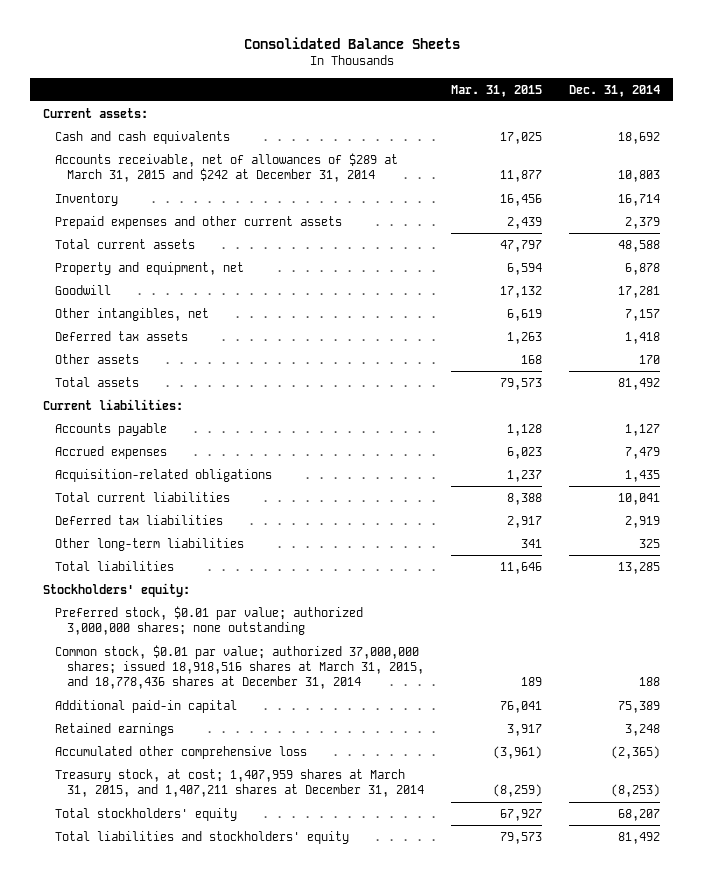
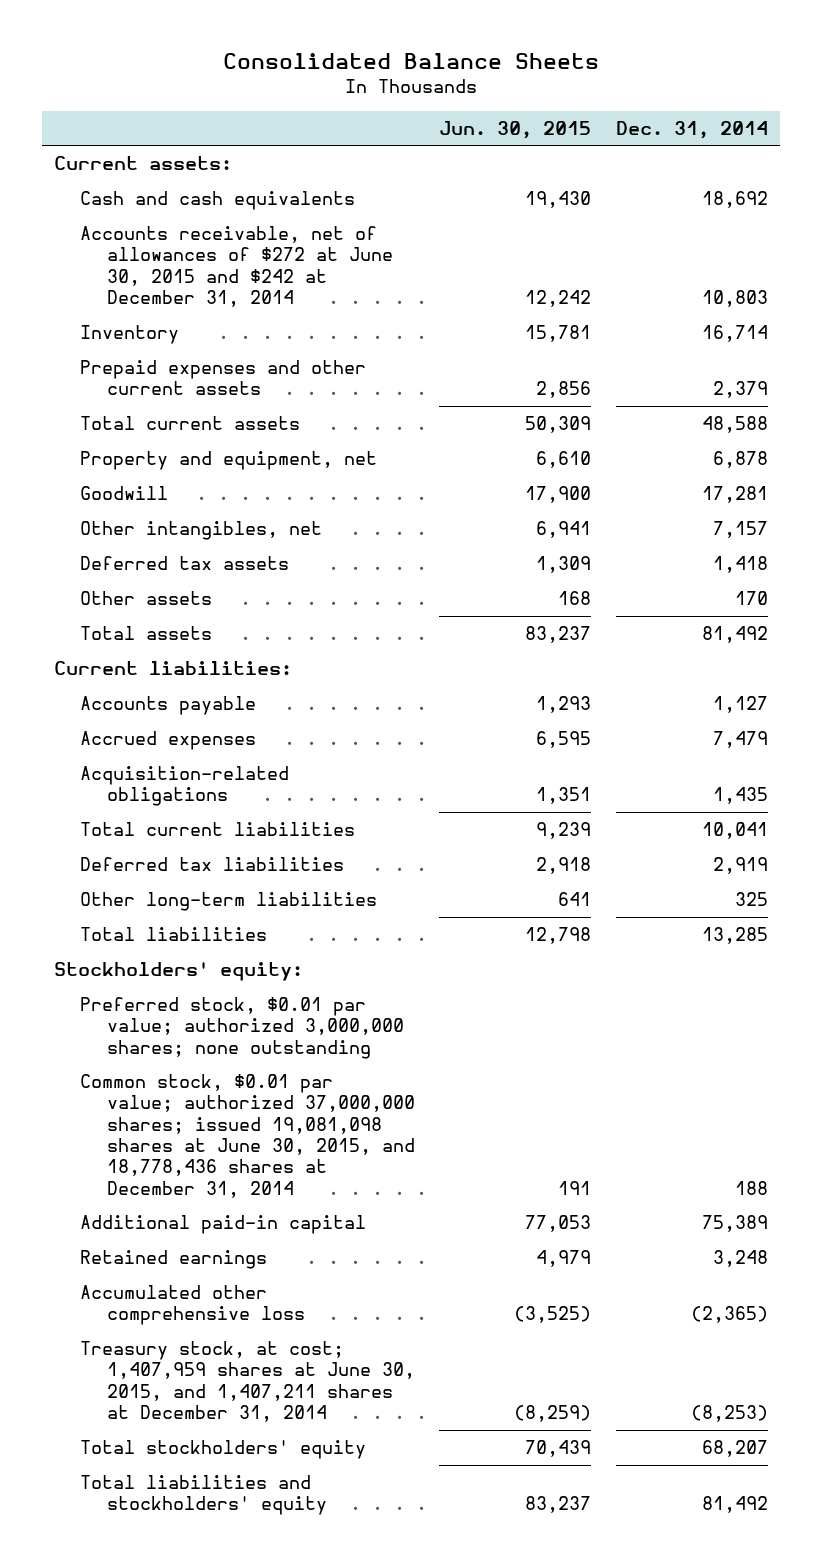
[450,84,542,97] Mar. 31, 2015 -> none
none -> [439,120,592,139] Jun. 30, 2015
[55,152,399,183] Accounts receivable, net of allowances of $289 at March 31, 2015 and $242 at December 31, 2014 -> [80,226,393,308] Accounts receivable, net of allowances of $272 at June 30, 2015 and $242 at December 31, 2014
[55,644,424,690] Common stock, $0.01 par value; authorized 37,000,000 shares; issued 18,918,516 shares at March 31, 2015, and 18,778,436 shares at December 31, 2014 -> [80,1074,415,1198] Common stock, $0.01 par value; authorized 37,000,000 shares; issued 19,081,098 shares at June 30, 2015, and 18,778,436 shares at December 31, 2014
[55,768,424,798] Treasury stock, at cost; 1,407,959 shares at March 31, 2015, and 1,407,211 shares at December 31, 2014 -> [80,1341,415,1423] Treasury stock, at cost; 1,407,959 shares at June 30, 2015, and 1,407,211 shares at December 31, 2014

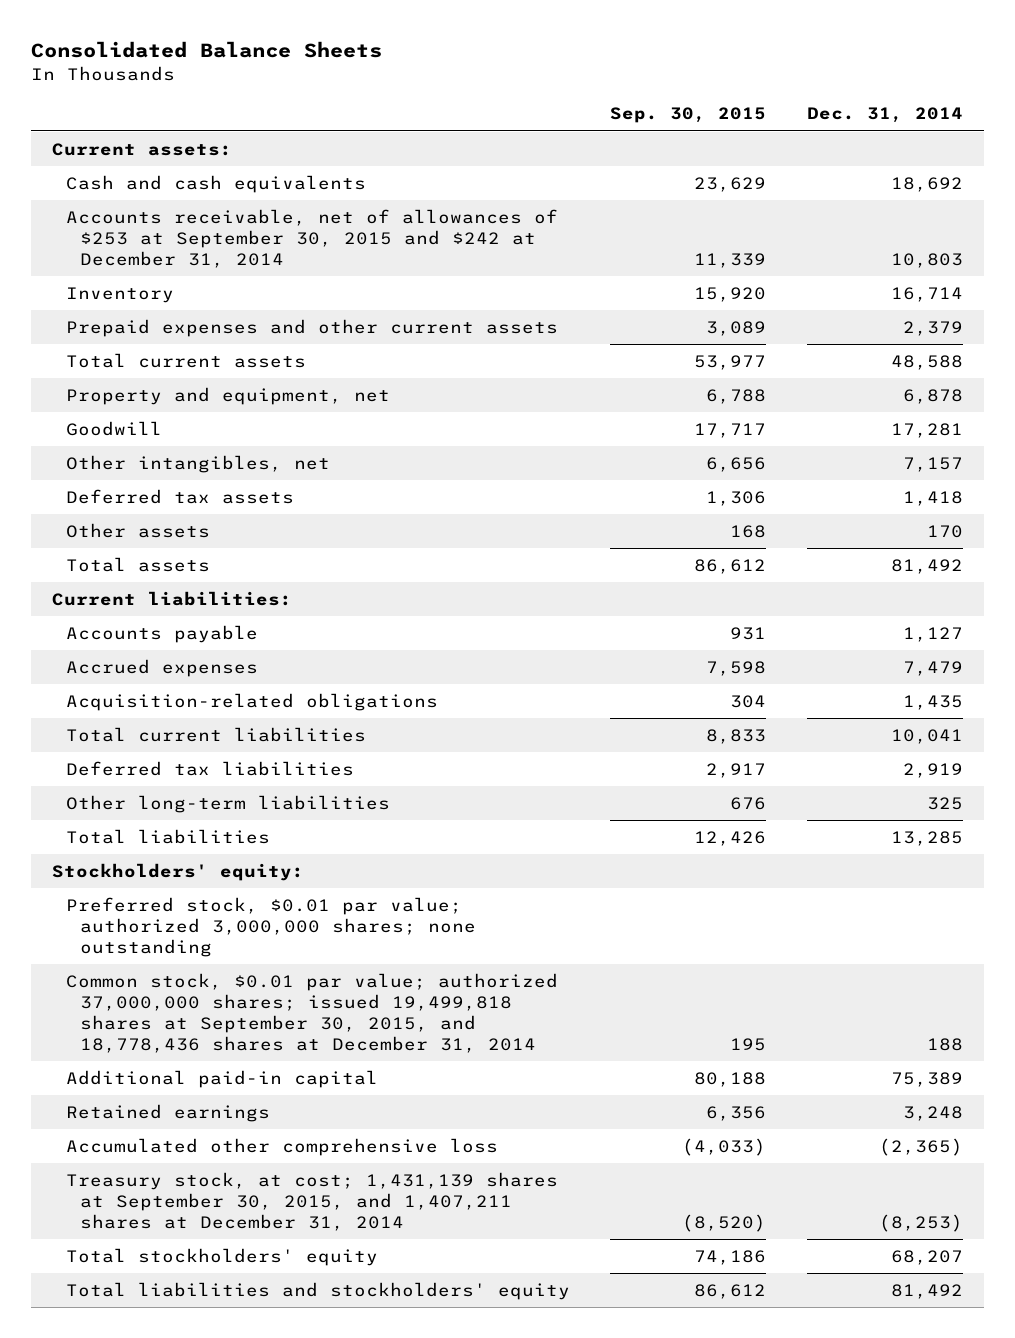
[439,120,592,139] Jun. 30, 2015 -> none
none -> [610,107,767,124] Sep. 30, 2015
[80,226,393,308] Accounts receivable, net of allowances of $272 at June 30, 2015 and $242 at December 31, 2014 -> [65,208,558,268] Accounts receivable, net of allowances of $253 at September 30, 2015 and $242 at December 31, 2014
[80,1074,415,1198] Common stock, $0.01 par value; authorized 37,000,000 shares; issued 19,081,098 shares at June 30, 2015, and 18,778,436 shares at December 31, 2014 -> [65,972,558,1053] Common stock, $0.01 par value; authorized 37,000,000 shares; issued 19,499,818 shares at September 30, 2015, and 18,778,436 shares at December 31, 2014
[80,1341,415,1423] Treasury stock, at cost; 1,407,959 shares at June 30, 2015, and 1,407,211 shares at December 31, 2014 -> [65,1171,558,1231] Treasury stock, at cost; 1,431,139 shares at September 30, 2015, and 1,407,211 shares at December 31, 2014

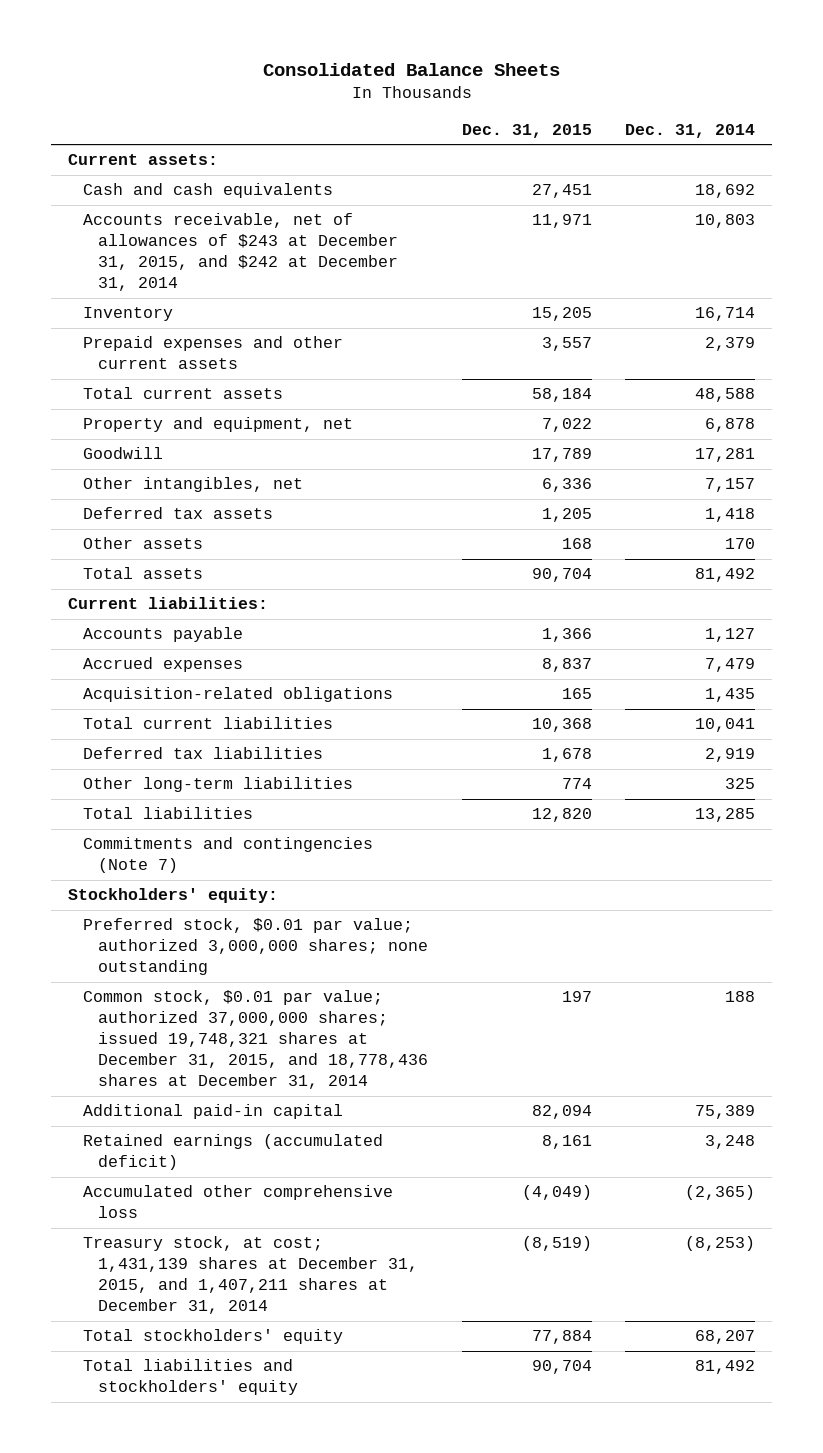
[610,107,767,124] Sep. 30, 2015 -> none
none -> [461,123,592,138] Dec. 31, 2015
[65,208,558,268] Accounts receivable, net of allowances of $253 at September 30, 2015 and $242 at December 31, 2014 -> [82,213,398,292] Accounts receivable, net of allowances of $243 at December 31, 2015, and $242 at December 31, 2014
none -> [82,837,373,874] Commitments and contingencies (Note 7)
[65,972,558,1053] Common stock, $0.01 par value; authorized 37,000,000 shares; issued 19,499,818 shares at September 30, 2015, and 18,778,436 shares at December 31, 2014 -> [82,990,428,1090] Common stock, $0.01 par value; authorized 37,000,000 shares; issued 19,748,321 shares at December 31, 2015, and 18,778,436 shares at December 31, 2014
[65,1103,270,1122] Retained earnings -> [82,1134,383,1171] Retained earnings (accumulated deficit)
[65,1171,558,1231] Treasury stock, at cost; 1,431,139 shares at September 30, 2015, and 1,407,211 shares at December 31, 2014 -> [82,1236,418,1315] Treasury stock, at cost; 1,431,139 shares at December 31, 2015, and 1,407,211 shares at December 31, 2014

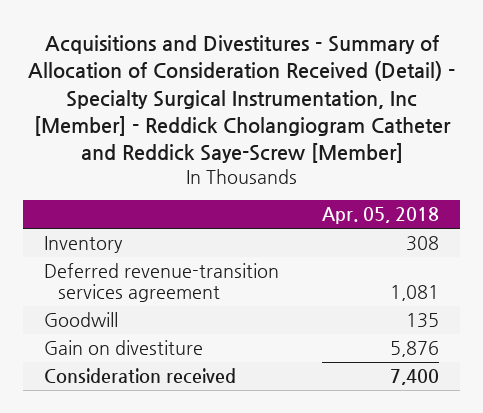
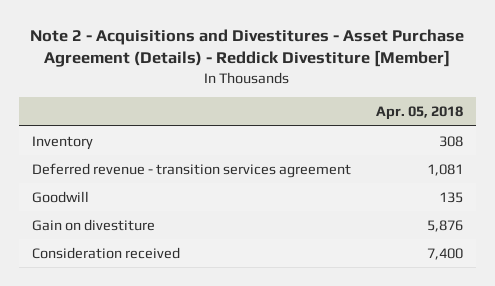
[27,35,455,164] Acquisitions and Divestitures - Summary of Allocation of Consideration Received (Detail) - Specialty Surgical Instrumentation, Inc [Member] - Reddick Cholangiogram Catheter and Reddick Saye-Screw [Member] -> [30,29,465,68] Note 2 - Acquisitions and Divestitures - Asset Purchase Agreement (Details) - Reddick Divestiture [Member]
[44,263,280,302] Deferred revenue-transition services agreement -> [31,162,351,178] Deferred revenue - transition services agreement

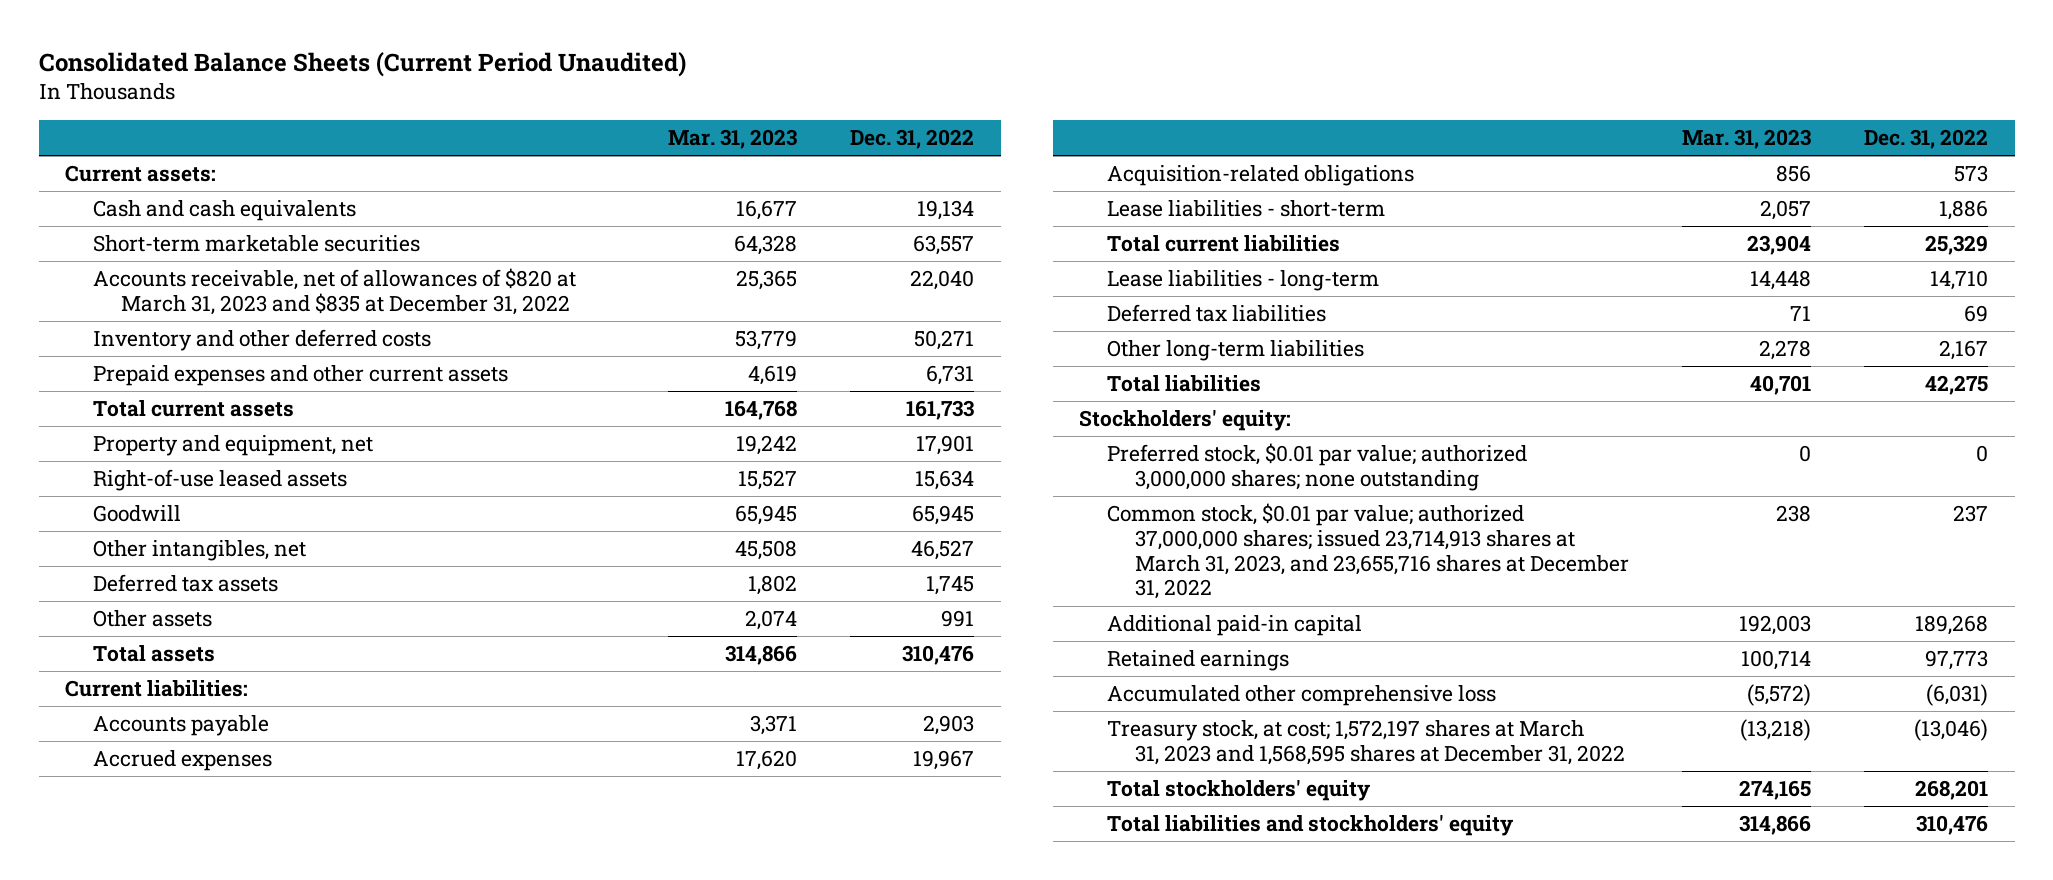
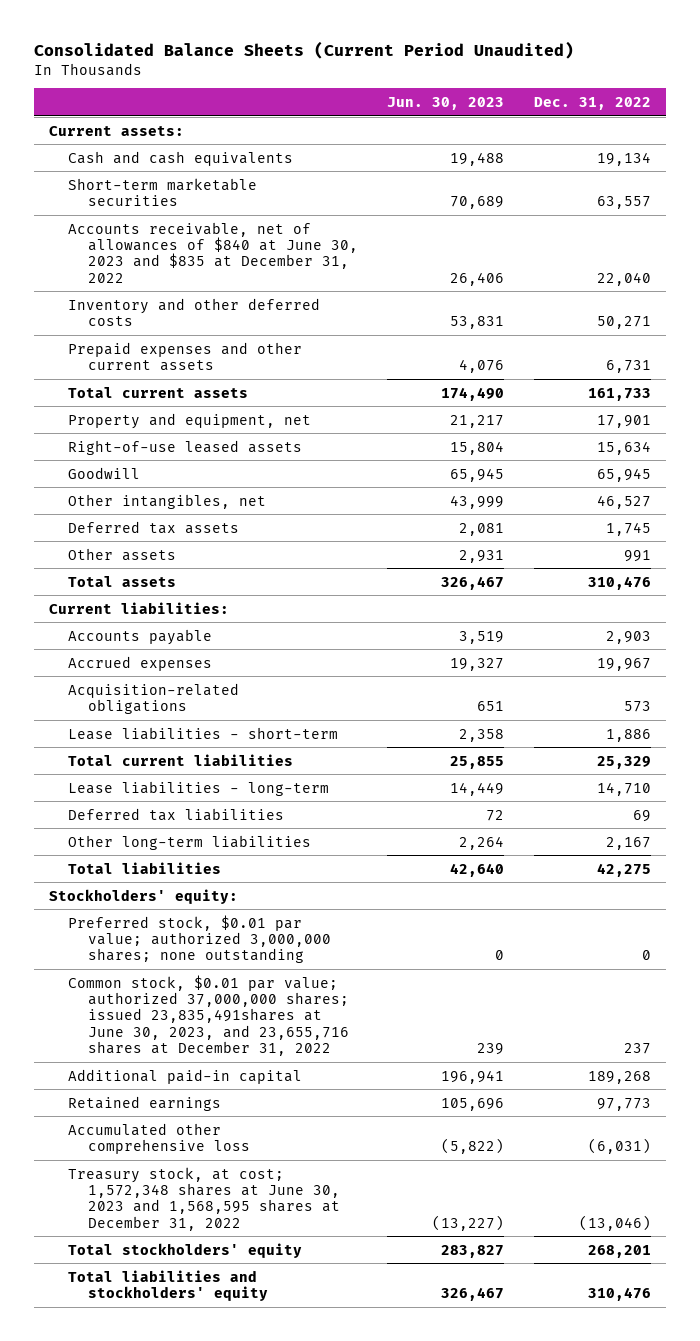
[668,129,798,150] Mar. 31, 2023 -> none
none -> [387,96,505,110] Jun. 30, 2023
[93,268,577,315] Accounts receivable, net of allowances of $820 at March 31, 2023 and $835 at December 31, 2022 -> [68,221,358,283] Accounts receivable, net of allowances of $840 at June 30, 2023 and $835 at December 31, 2022
[1107,503,1630,600] Common stock, $0.01 par value; authorized 37,000,000 shares; issued 23,714,913 shares at March 31, 2023, and 23,655,716 shares at December 31, 2022 -> [68,974,349,1056] Common stock, $0.01 par value; authorized 37,000,000 shares; issued 23,835,491shares at June 30, 2023, and 23,655,716 shares at December 31, 2022
[1107,720,1626,765] Treasury stock, at cost; 1,572,197 shares at March 31, 2023 and 1,568,595 shares at December 31, 2022 -> [68,1166,340,1231] Treasury stock, at cost; 1,572,348 shares at June 30, 2023 and 1,568,595 shares at December 31, 2022

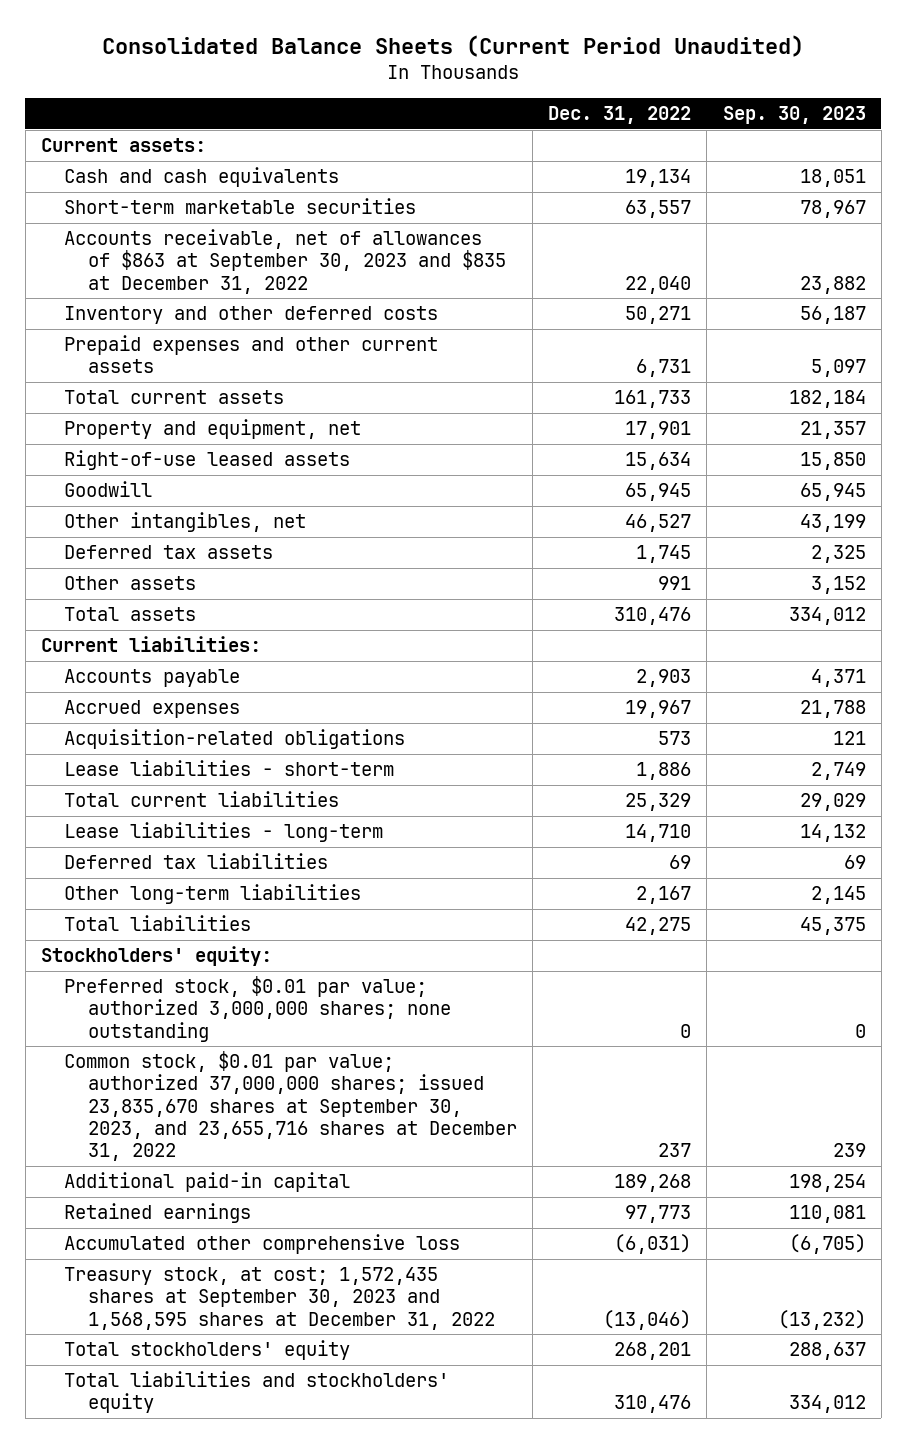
[387,96,505,110] Jun. 30, 2023 -> none
none -> [722,106,866,125] Sep. 30, 2023
[68,221,358,283] Accounts receivable, net of allowances of $840 at June 30, 2023 and $835 at December 31, 2022 -> [64,229,506,294] Accounts receivable, net of allowances of $863 at September 30, 2023 and $835 at December 31, 2022
[68,974,349,1056] Common stock, $0.01 par value; authorized 37,000,000 shares; issued 23,835,491shares at June 30, 2023, and 23,655,716 shares at December 31, 2022 -> [64,1051,517,1162] Common stock, $0.01 par value; authorized 37,000,000 shares; issued 23,835,670 shares at September 30, 2023, and 23,655,716 shares at December 31, 2022
[68,1166,340,1231] Treasury stock, at cost; 1,572,348 shares at June 30, 2023 and 1,568,595 shares at December 31, 2022 -> [64,1267,495,1330] Treasury stock, at cost; 1,572,435 shares at September 30, 2023 and 1,568,595 shares at December 31, 2022

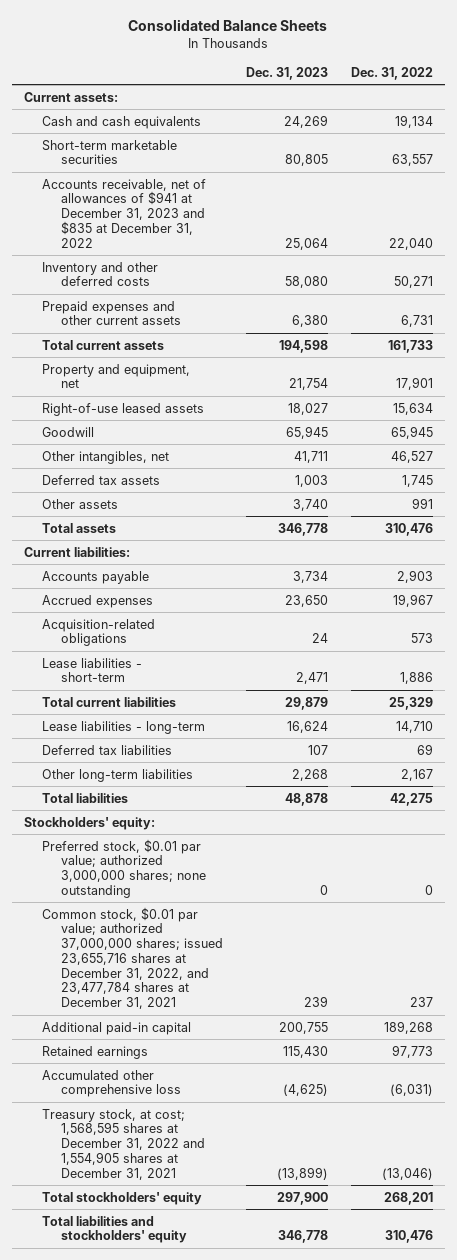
[102,35,805,58] Consolidated Balance Sheets (Current Period Unaudited) -> [128,19,328,32] Consolidated Balance Sheets
[722,106,866,125] Sep. 30, 2023 -> none
none -> [245,66,328,80] Dec. 31, 2023
[64,229,506,294] Accounts receivable, net of allowances of $863 at September 30, 2023 and $835 at December 31, 2022 -> [42,178,207,248] Accounts receivable, net of allowances of $941 at December 31, 2023 and $835 at December 31, 2022
[64,1051,517,1162] Common stock, $0.01 par value; authorized 37,000,000 shares; issued 23,835,670 shares at September 30, 2023, and 23,655,716 shares at December 31, 2022 -> [42,906,223,1010] Common stock, $0.01 par value; authorized 37,000,000 shares; issued 23,655,716 shares at December 31, 2022, and 23,477,784 shares at December 31, 2021
[64,1267,495,1330] Treasury stock, at cost; 1,572,435 shares at September 30, 2023 and 1,568,595 shares at December 31, 2022 -> [42,1108,205,1180] Treasury stock, at cost; 1,568,595 shares at December 31, 2022 and 1,554,905 shares at December 31, 2021

